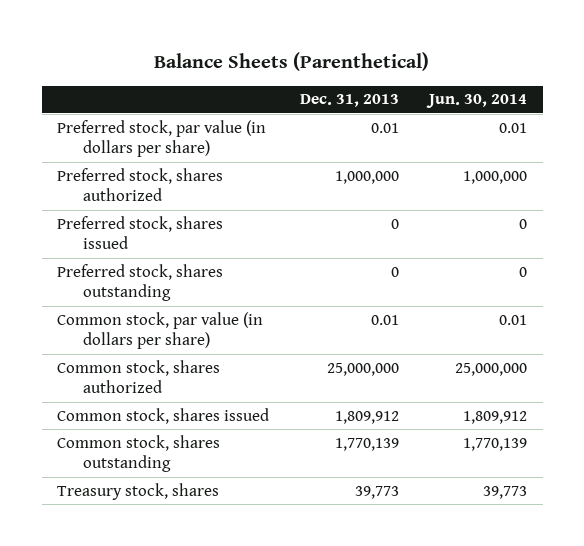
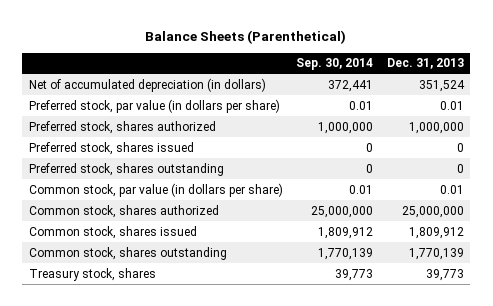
[426,94,528,109] Jun. 30, 2014 -> none
none -> [296,58,374,71] Sep. 30, 2014
none -> [28,77,266,92] Net of accumulated depreciation (in dollars)

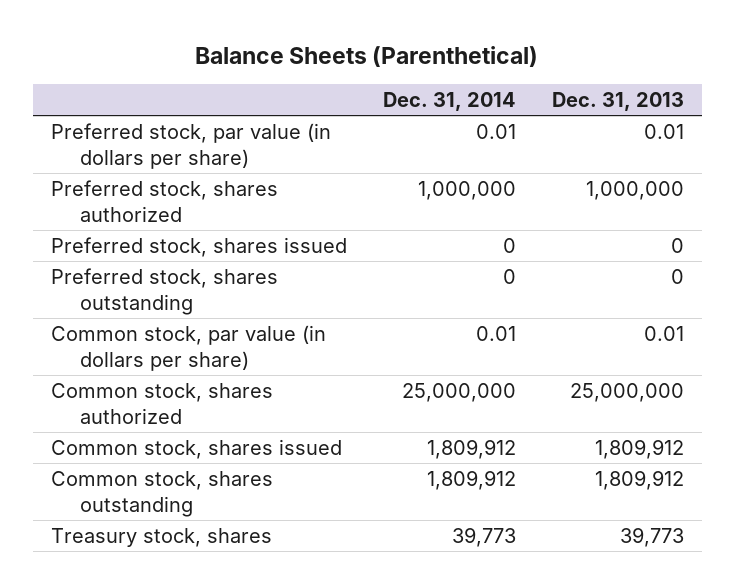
[296,58,374,71] Sep. 30, 2014 -> none
none -> [382,92,516,112] Dec. 31, 2014
[28,77,266,92] Net of accumulated depreciation (in dollars) -> none
[408,247,464,260] 1,770,139 -> [595,469,685,490] 1,809,912

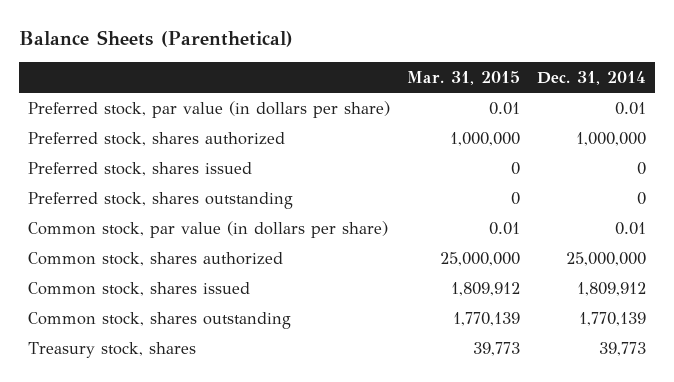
[552,92,685,112] Dec. 31, 2013 -> none
none -> [406,70,520,85] Mar. 31, 2015
[426,469,516,490] 1,809,912 -> [579,311,647,326] 1,770,139

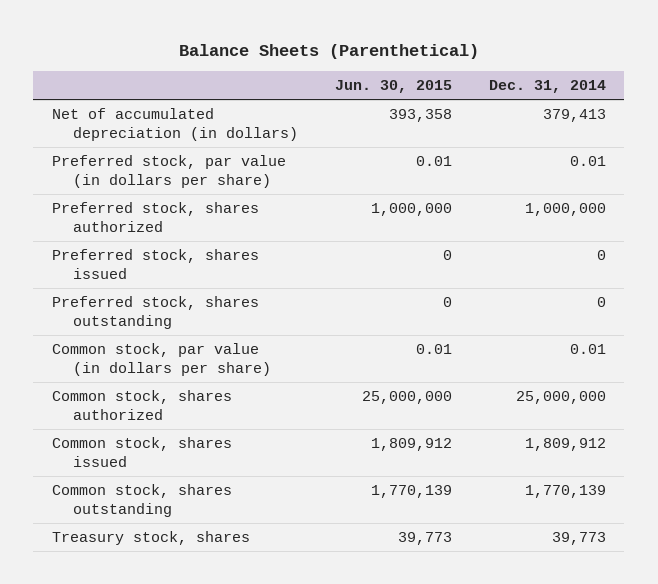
[406,70,520,85] Mar. 31, 2015 -> none
none -> [335,80,453,94] Jun. 30, 2015
none -> [51,107,299,141] Net of accumulated depreciation (in dollars)

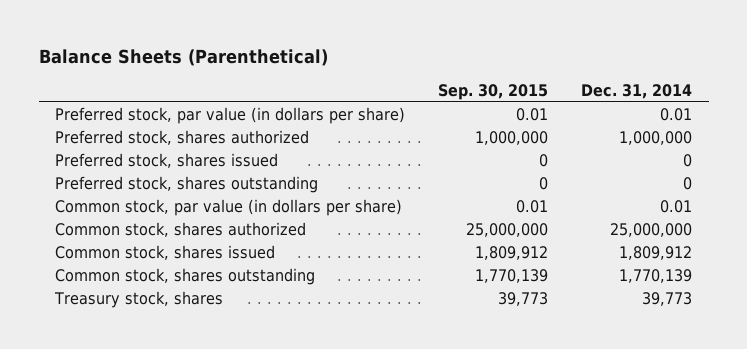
[335,80,453,94] Jun. 30, 2015 -> none
none -> [438,83,549,100] Sep. 30, 2015
[51,107,299,141] Net of accumulated depreciation (in dollars) -> none

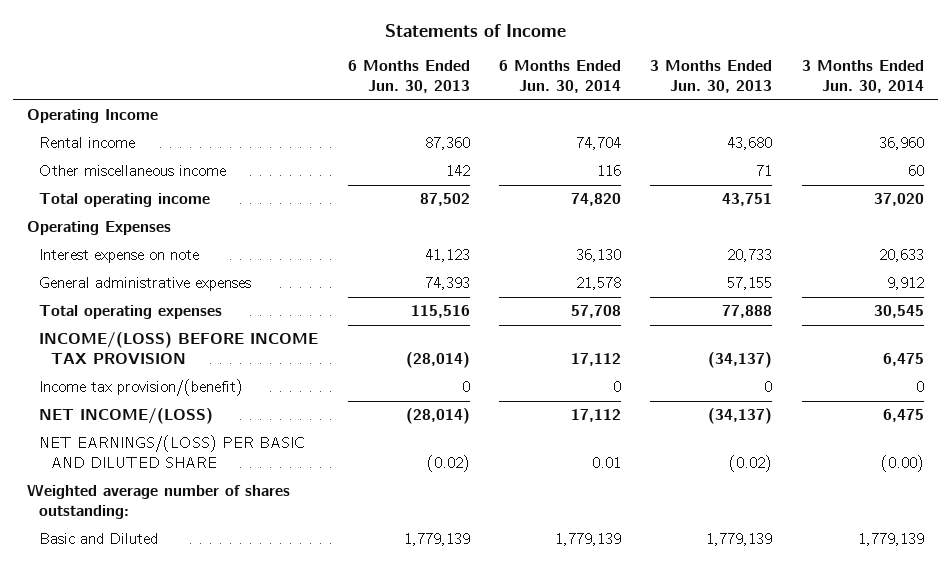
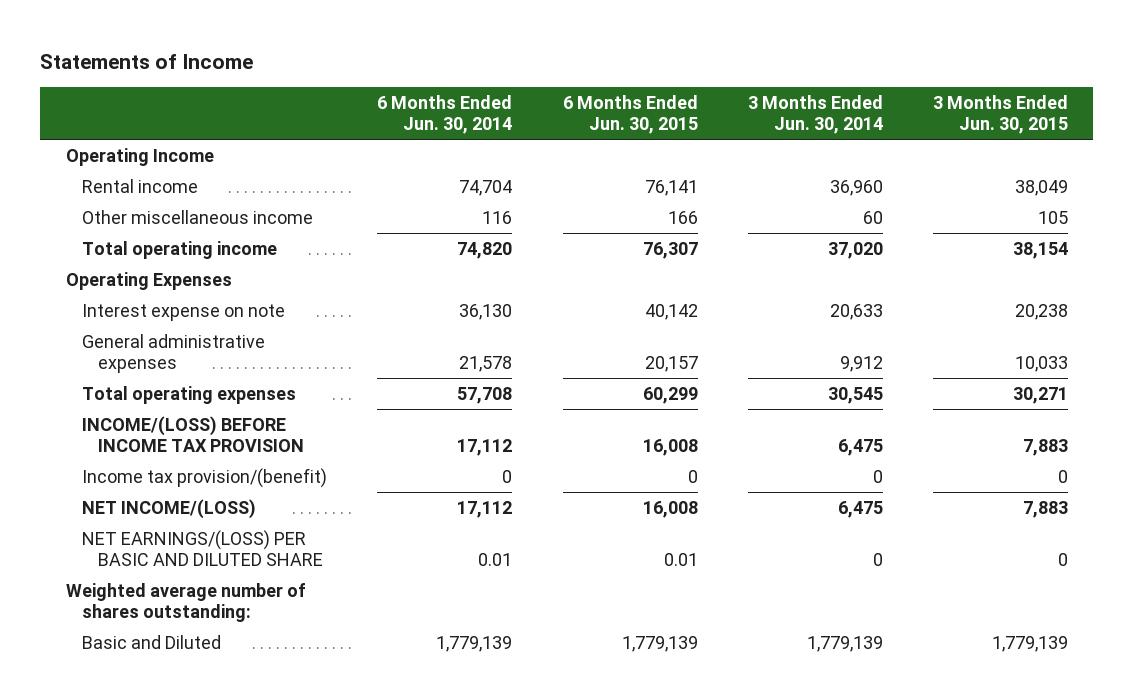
[347,60,470,94] 6 Months Ended Jun. 30, 2013 -> none
[650,60,773,94] 3 Months Ended Jun. 30, 2013 -> none
none -> [562,95,698,135] 6 Months Ended Jun. 30, 2015
none -> [933,95,1069,135] 3 Months Ended Jun. 30, 2015
[880,455,924,473] (0.00) -> [872,553,883,567] 0

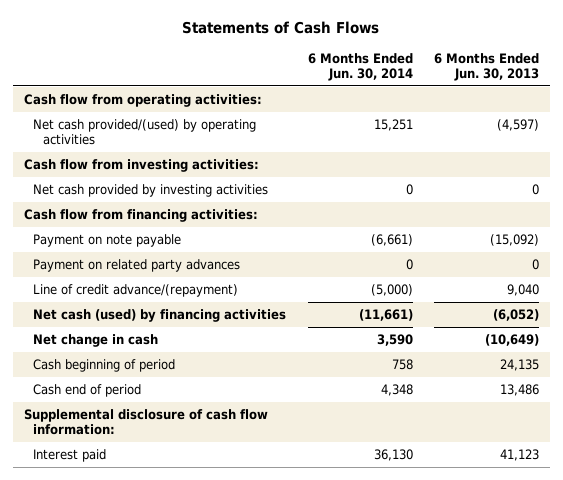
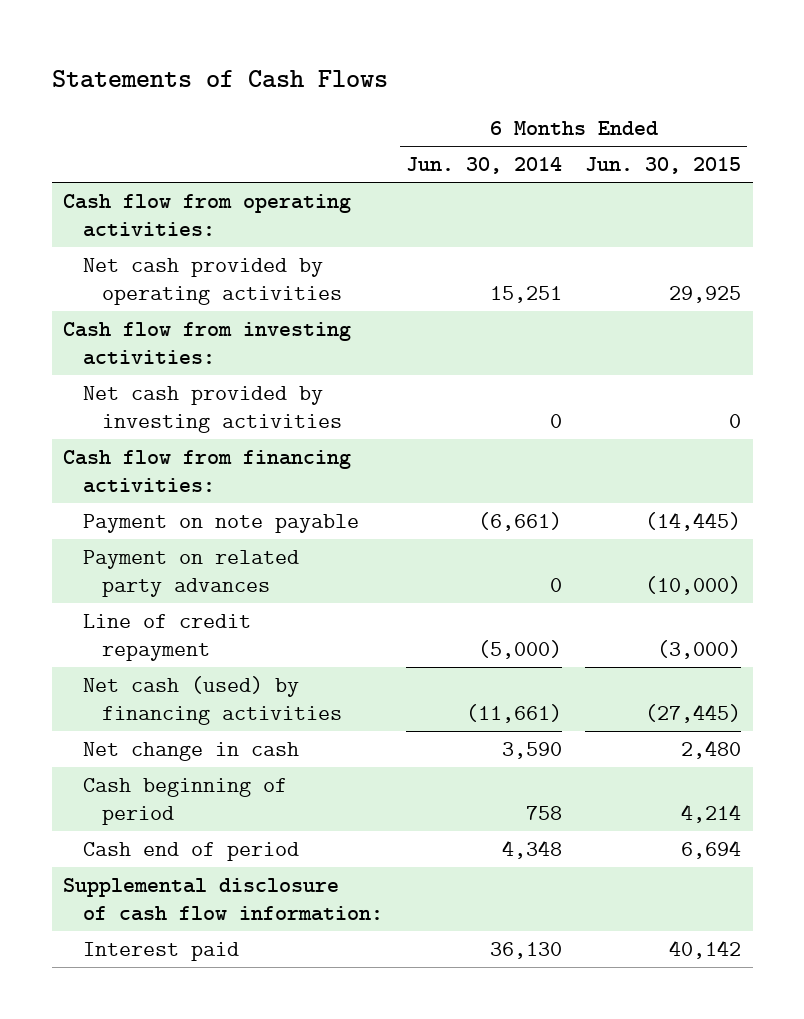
[433,52,539,81] 6 Months Ended Jun. 30, 2013 -> none
none -> [585,157,742,175] Jun. 30, 2015
[33,119,257,146] Net cash provided/(used) by operating activities -> [82,258,343,306] Net cash provided by operating activities
[33,284,239,298] Line of credit advance/(repayment) -> [82,614,251,662] Line of credit repayment

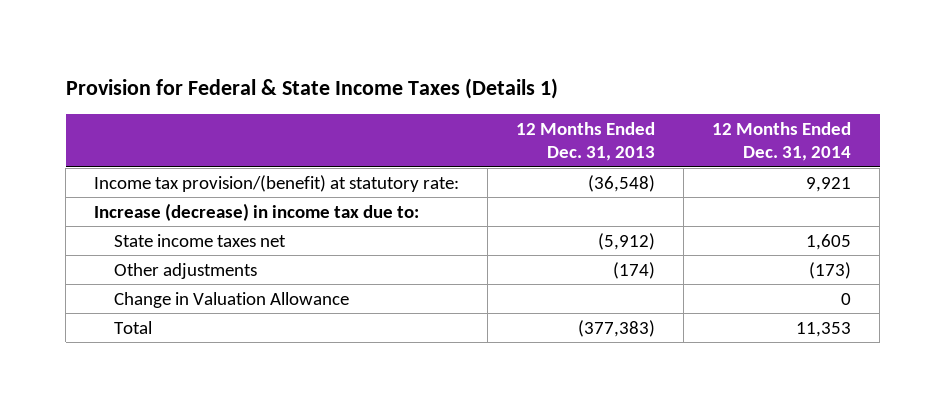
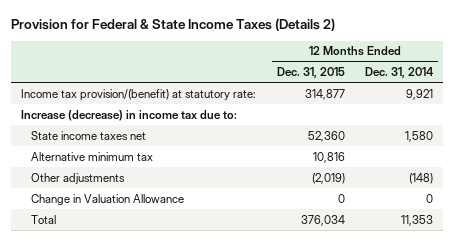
[65,78,558,100] Provision for Federal & State Income Taxes (Details 1) -> [11,18,336,32] Provision for Federal & State Income Taxes (Details 2)
[516,122,656,162] 12 Months Ended Dec. 31, 2013 -> none
none -> [276,67,345,79] Dec. 31, 2015
[806,233,852,250] 1,605 -> [405,130,434,142] 1,580
none -> [30,151,153,161] Alternative minimum tax
[809,261,852,279] (173) -> [409,172,434,184] (148)

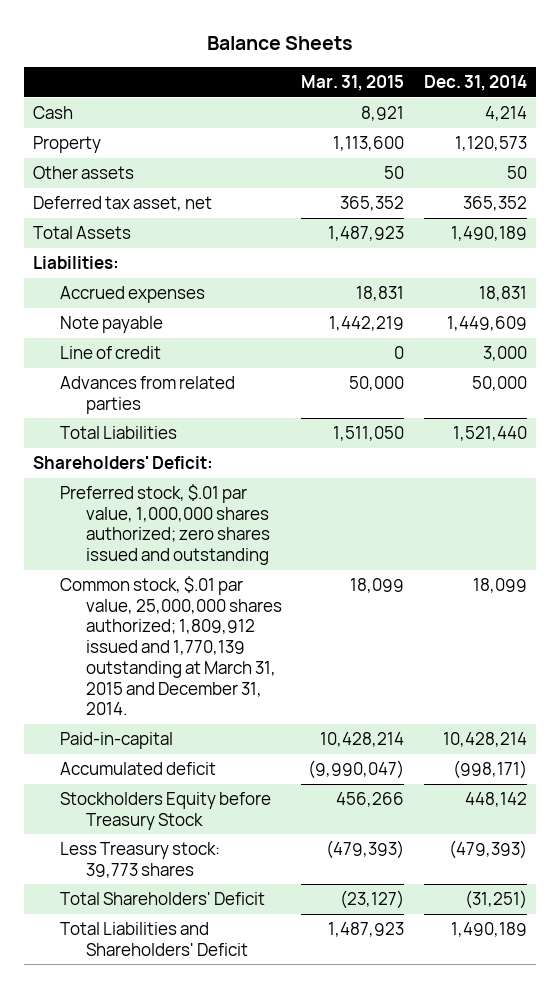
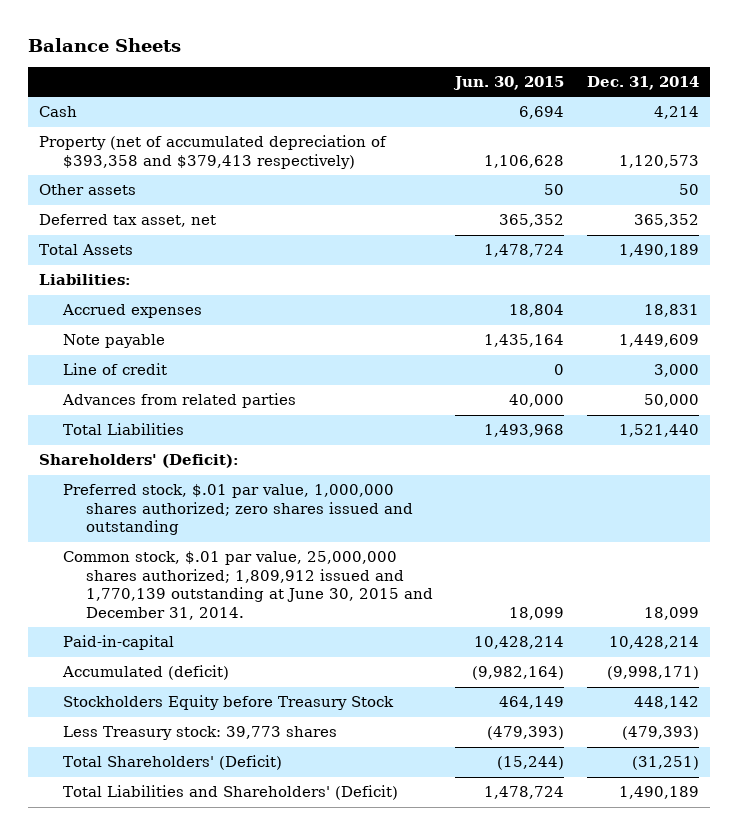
[301,75,405,92] Mar. 31, 2015 -> none
none -> [453,76,565,91] Jun. 30, 2015
[33,136,102,154] Property -> [39,135,388,169] Property (net of accumulated depreciation of $393,358 and $379,413 respectively)
[33,456,214,470] Shareholders' Deficit: -> [39,454,240,469] Shareholders' (Deficit):
[59,576,283,716] Common stock, $.01 par value, 25,000,000 shares authorized; 1,809,912 issued and 1,770,139 outstanding at March 31, 2015 and December 31, 2014. -> [62,551,434,620] Common stock, $.01 par value, 25,000,000 shares authorized; 1,809,912 issued and 1,770,139 outstanding at June 30, 2015 and December 31, 2014.
[59,762,216,776] Accumulated deficit -> [61,665,229,681] Accumulated (deficit)
[452,760,527,780] (998,171) -> [606,666,699,681] (9,998,171)
[59,892,265,906] Total Shareholders' Deficit -> [62,755,282,771] Total Shareholders' (Deficit)
[59,922,249,956] Total Liabilities and Shareholders' Deficit -> [62,785,398,801] Total Liabilities and Shareholders' (Deficit)

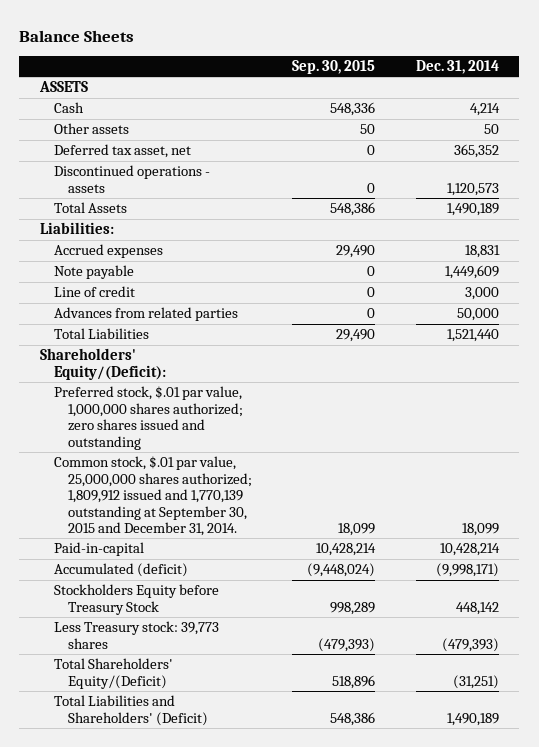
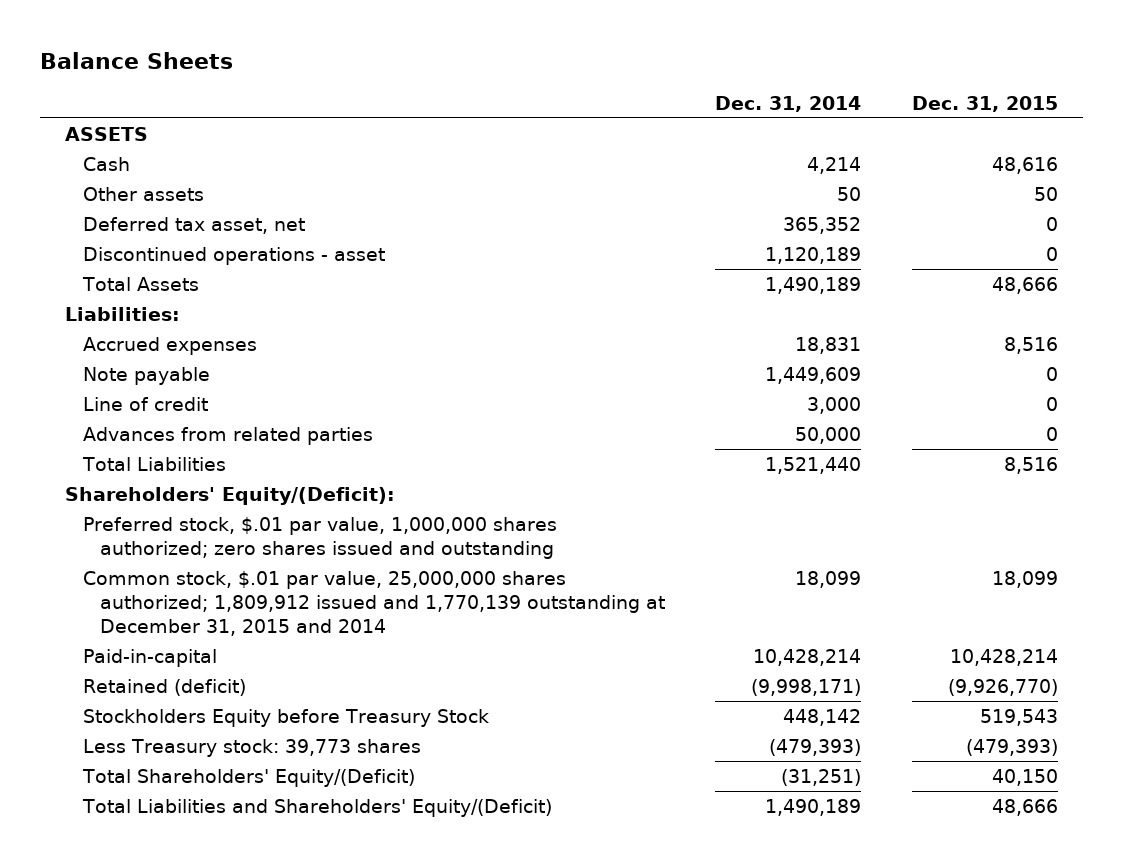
[292,60,376,75] Sep. 30, 2015 -> none
none -> [911,95,1058,112] Dec. 31, 2015
[53,165,210,193] Discontinued operations - assets -> [82,246,385,265] Discontinued operations - asset
[446,182,499,196] 1,120,573 -> [765,246,862,264] 1,120,189
[53,456,252,537] Common stock, $.01 par value, 25,000,000 shares authorized; 1,809,912 issued and 1,770,139 outstanding at September 30, 2015 and December 31, 2014. -> [82,570,665,636] Common stock, $.01 par value, 25,000,000 shares authorized; 1,809,912 issued and 1,770,139 outstanding at December 31, 2015 and 2014
[53,563,188,578] Accumulated (deficit) -> [82,678,246,696] Retained (deficit)
[53,695,208,726] Total Liabilities and Shareholders' (Deficit) -> [81,798,552,817] Total Liabilities and Shareholders' Equity/(Deficit)

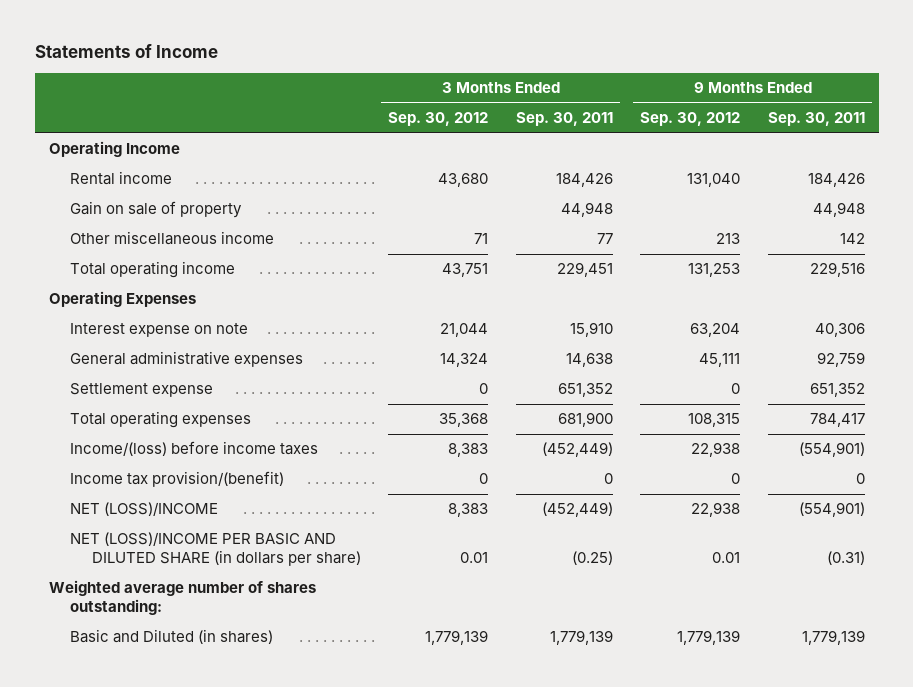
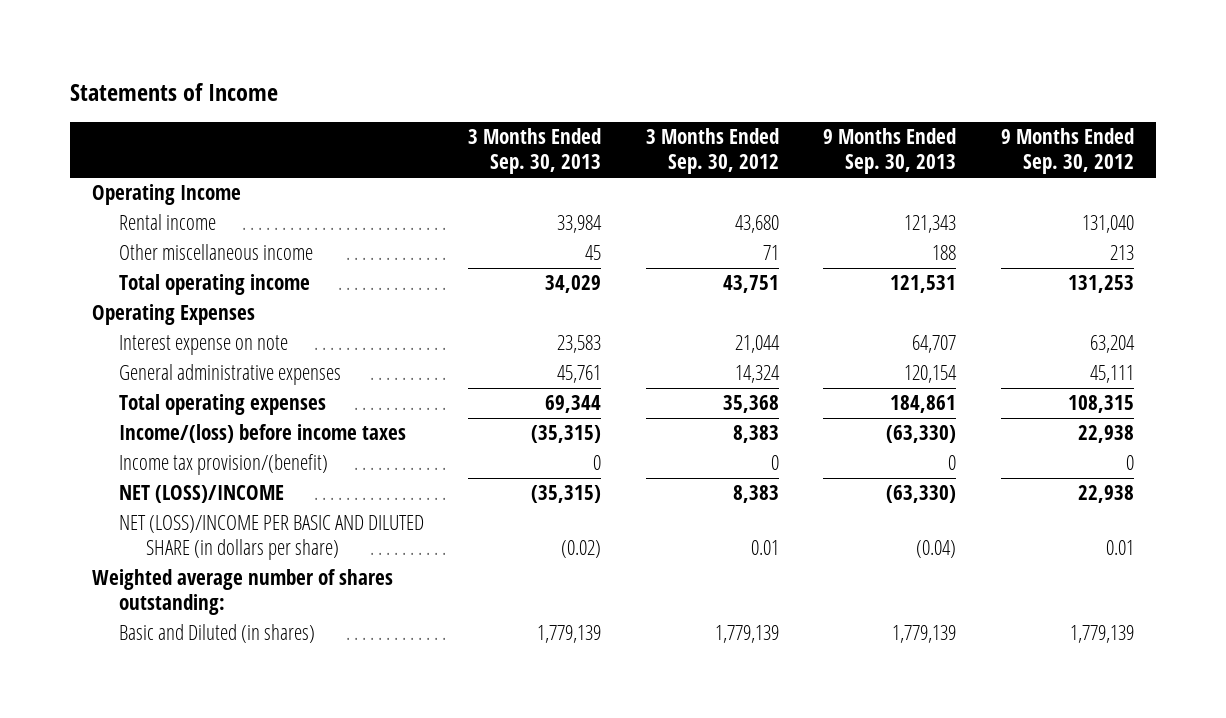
[515,112,613,127] Sep. 30, 2011 -> none
[767,112,865,127] Sep. 30, 2011 -> none
none -> [468,128,602,175] 3 Months Ended Sep. 30, 2013
none -> [823,128,957,175] 9 Months Ended Sep. 30, 2013
[70,201,243,219] Gain on sale of property -> none
[70,383,214,398] Settlement expense -> none

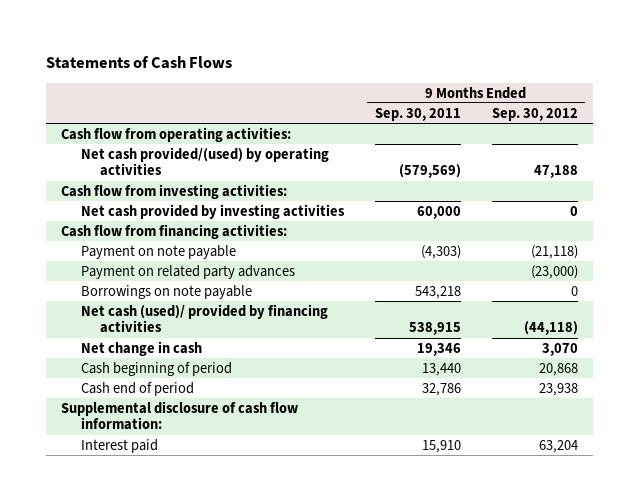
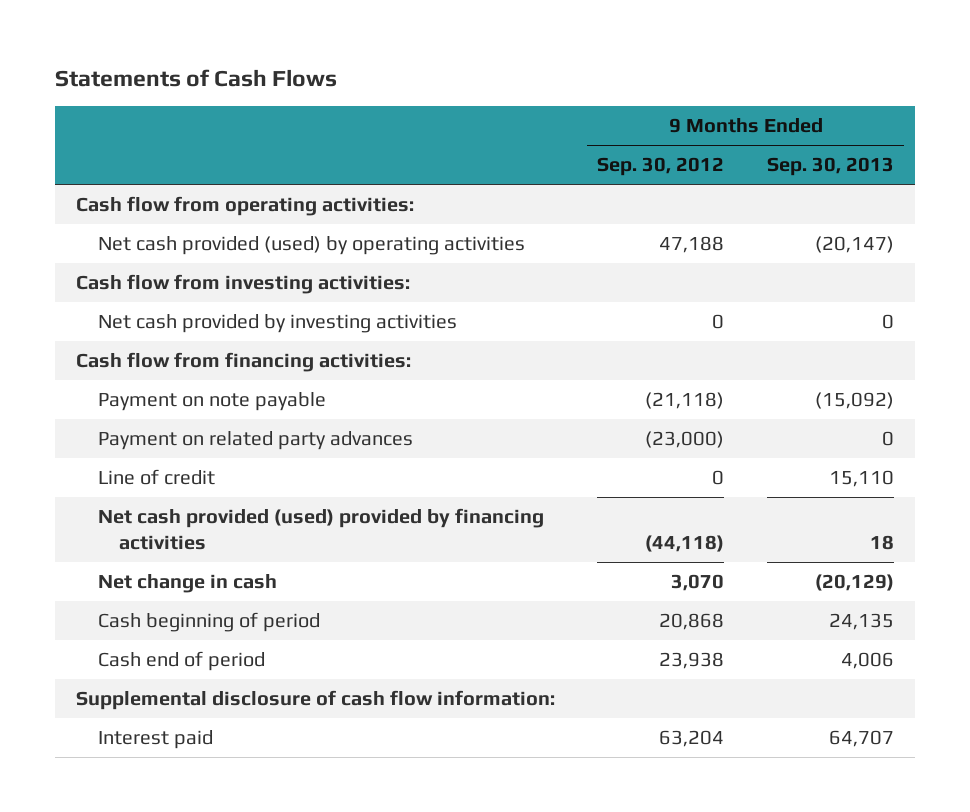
[374,107,461,121] Sep. 30, 2011 -> none
none -> [766,157,894,177] Sep. 30, 2013
[80,146,329,177] Net cash provided/(used) by operating activities -> [97,235,525,255] Net cash provided (used) by operating activities
[80,284,252,299] Borrowings on note payable -> none
none -> [97,468,215,485] Line of credit
[80,303,328,334] Net cash (used)/ provided by financing activities -> [97,507,544,550] Net cash provided (used) provided by financing activities

